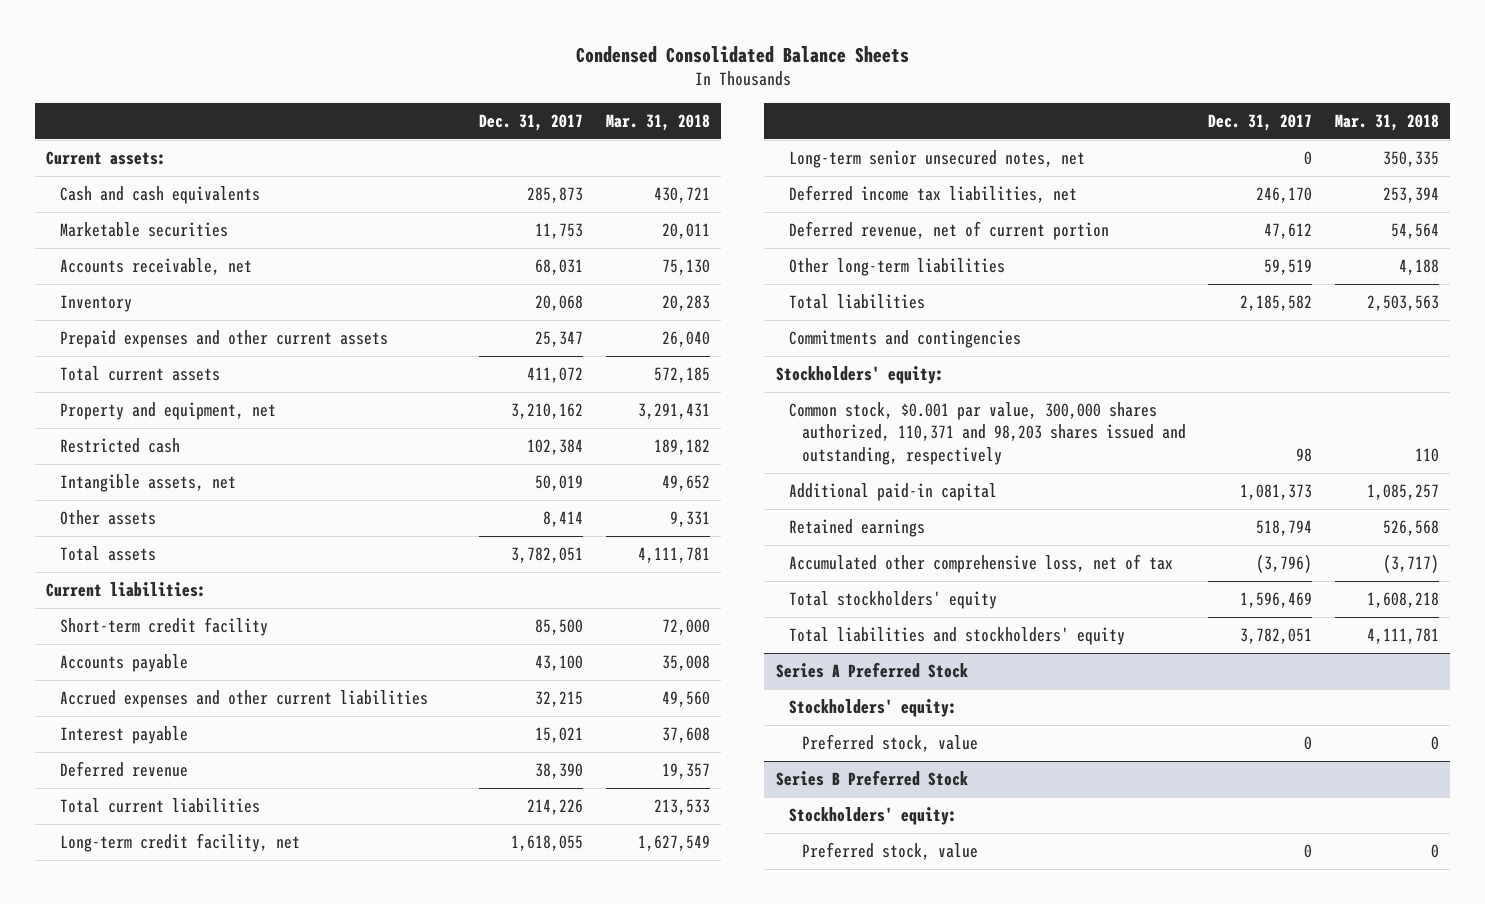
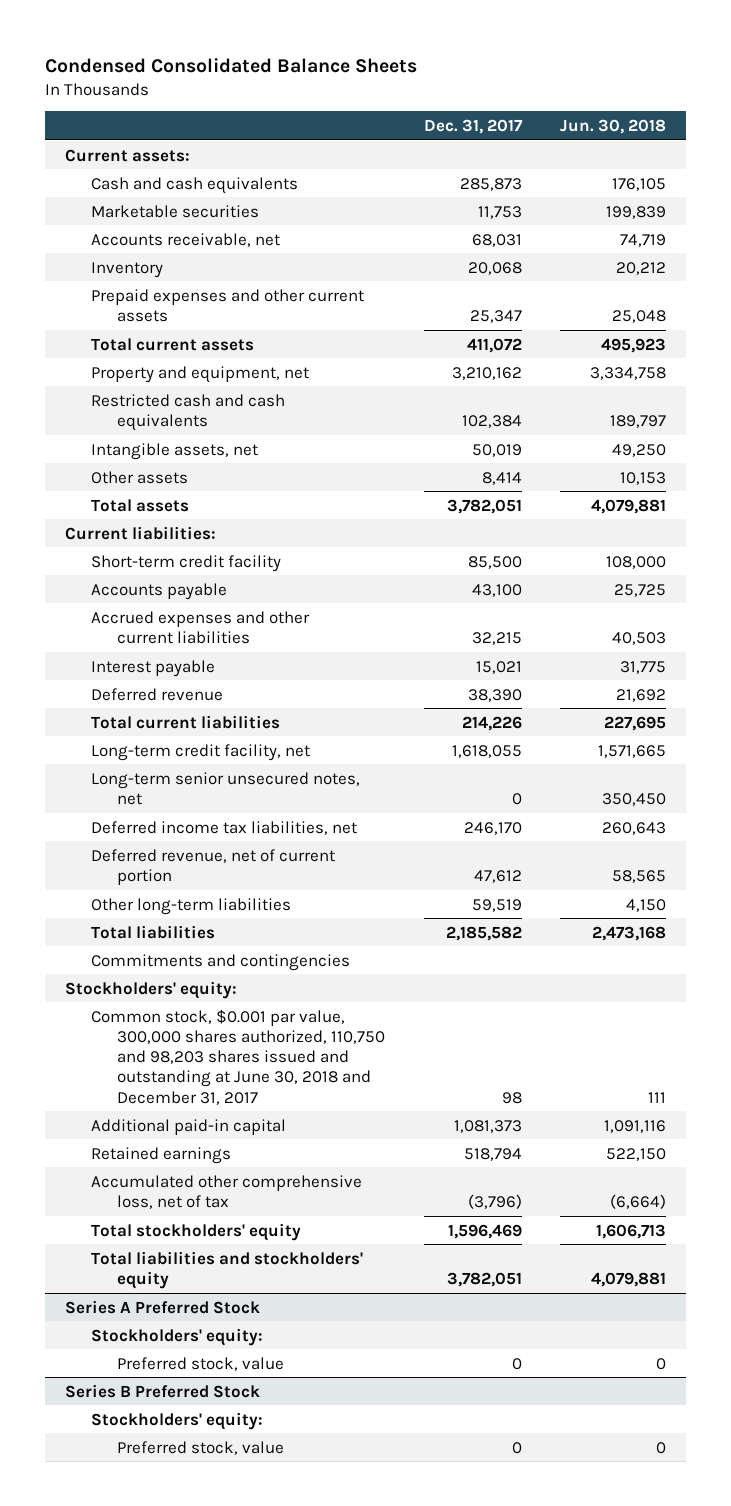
[605,113,710,131] Mar. 31, 2018 -> none
none -> [560,119,667,135] Jun. 30, 2018
[59,438,180,454] Restricted cash -> [90,393,285,431] Restricted cash and cash equivalents
[788,402,1186,465] Common stock, $0.001 par value, 300,000 shares authorized, 110,371 and 98,203 shares issued and outstanding, respectively -> [90,1008,385,1105] Common stock, $0.001 par value, 300,000 shares authorized, 110,750 and 98,203 shares issued and outstanding at June 30, 2018 and December 31, 2017

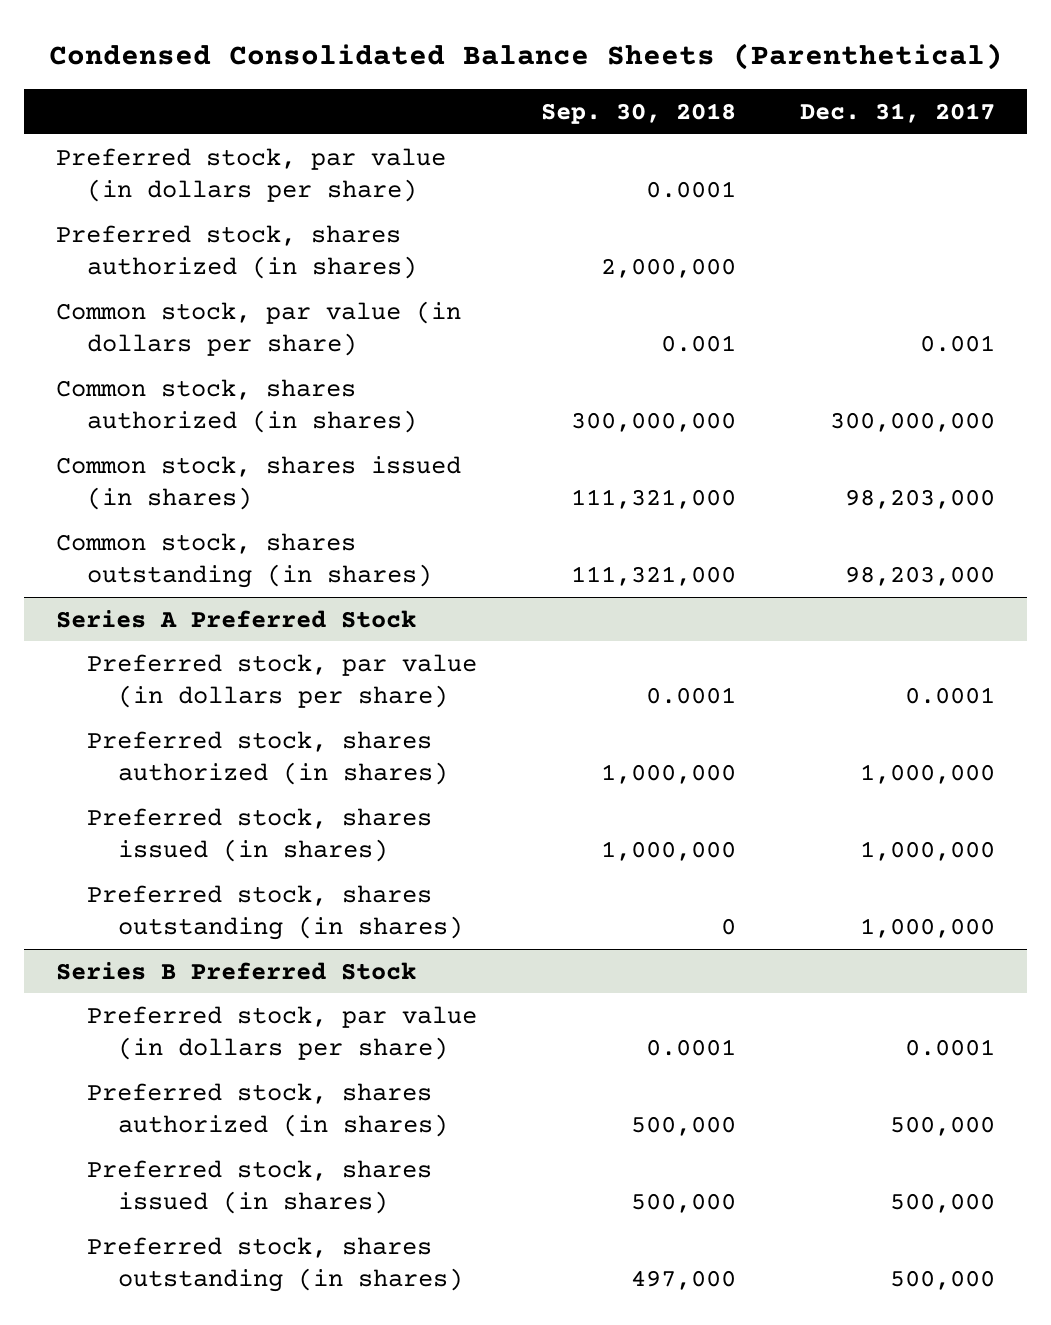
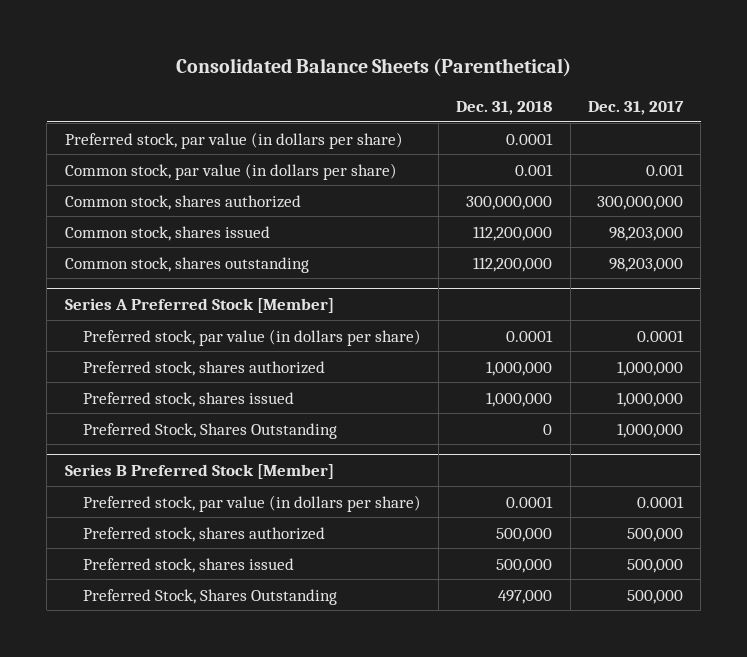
[48,42,1003,70] Condensed Consolidated Balance Sheets (Parenthetical) -> [175,58,571,78] Consolidated Balance Sheets (Parenthetical)
[540,102,736,124] Sep. 30, 2018 -> none
none -> [456,100,553,115] Dec. 31, 2018
[56,224,417,280] Preferred stock, shares authorized (in shares) -> none
[56,378,417,434] Common stock, shares authorized (in shares) -> [64,194,301,210] Common stock, shares authorized
[56,455,462,511] Common stock, shares issued (in shares) -> [64,225,270,241] Common stock, shares issued
[56,532,432,589] Common stock, shares outstanding (in shares) -> [64,256,309,273] Common stock, shares outstanding
[56,609,417,628] Series A Preferred Stock -> [64,297,334,313] Series A Preferred Stock [Member]
[86,730,448,786] Preferred stock, shares authorized (in shares) -> [82,360,325,376] Preferred stock, shares authorized
[86,807,432,863] Preferred stock, shares issued (in shares) -> [82,391,294,407] Preferred stock, shares issued
[86,884,463,941] Preferred stock, shares outstanding (in shares) -> [82,422,337,439] Preferred Stock, Shares Outstanding
[56,961,417,980] Series B Preferred Stock -> [64,463,334,479] Series B Preferred Stock [Member]
[86,1082,448,1138] Preferred stock, shares authorized (in shares) -> [82,526,325,542] Preferred stock, shares authorized
[86,1159,432,1215] Preferred stock, shares issued (in shares) -> [82,557,294,573] Preferred stock, shares issued
[86,1236,463,1293] Preferred stock, shares outstanding (in shares) -> [82,588,337,605] Preferred Stock, Shares Outstanding

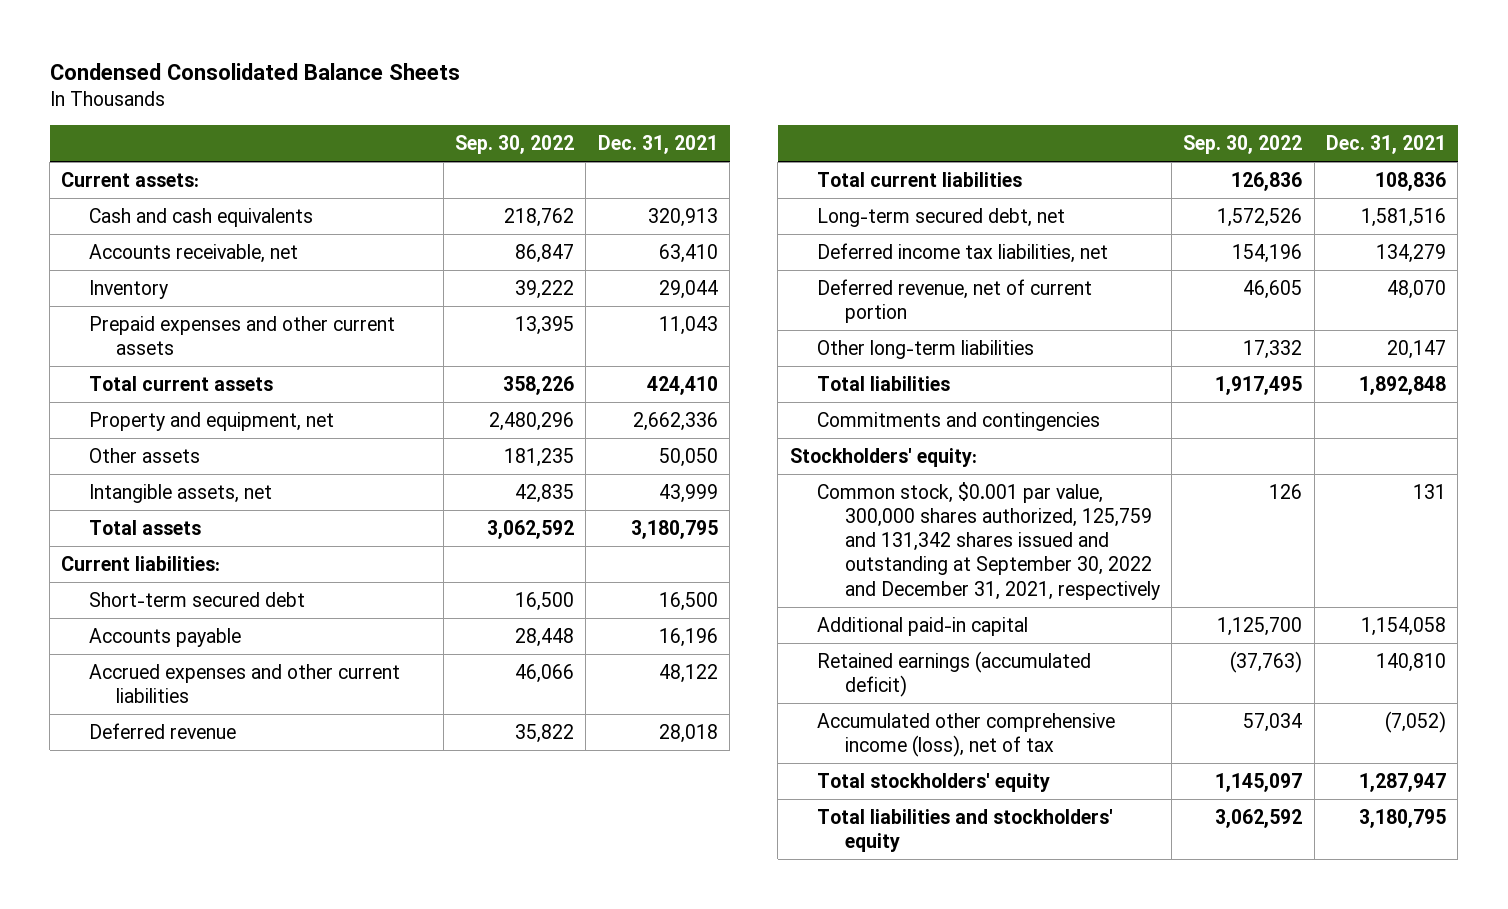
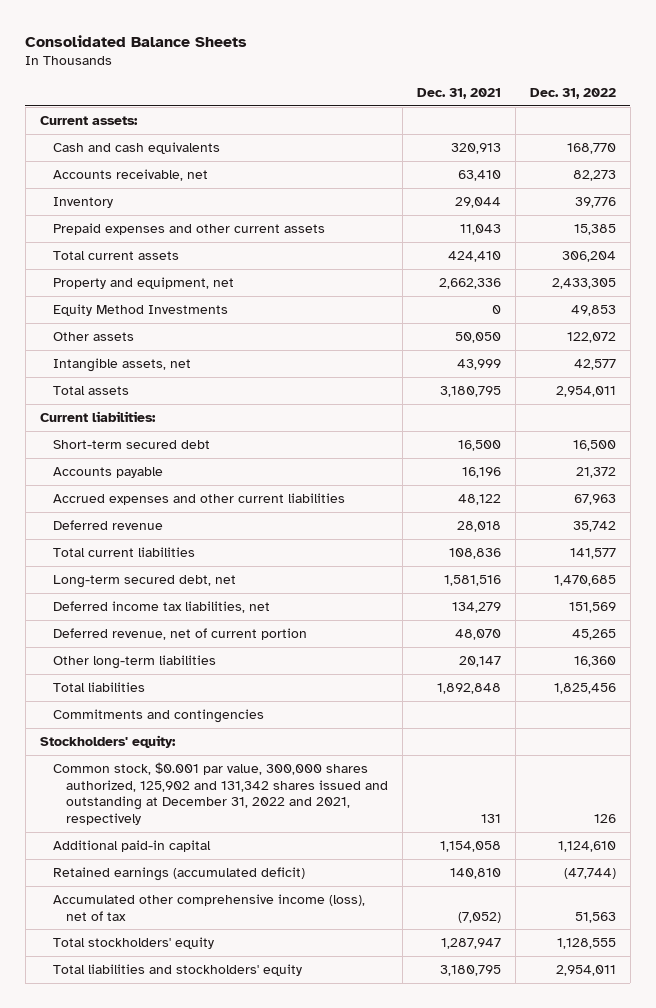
[49,62,460,80] Condensed Consolidated Balance Sheets -> [25,34,248,47] Consolidated Balance Sheets
[455,135,575,155] Sep. 30, 2022 -> none
none -> [529,88,616,100] Dec. 31, 2022
none -> [52,304,228,317] Equity Method Investments
[817,482,1160,600] Common stock, $0.001 par value, 300,000 shares authorized, 125,759 and 131,342 shares issued and outstanding at September 30, 2022 and December 31, 2021, respectively -> [52,762,389,825] Common stock, $0.001 par value, 300,000 shares authorized, 125,902 and 131,342 shares issued and outstanding at December 31, 2022 and 2021, respectively

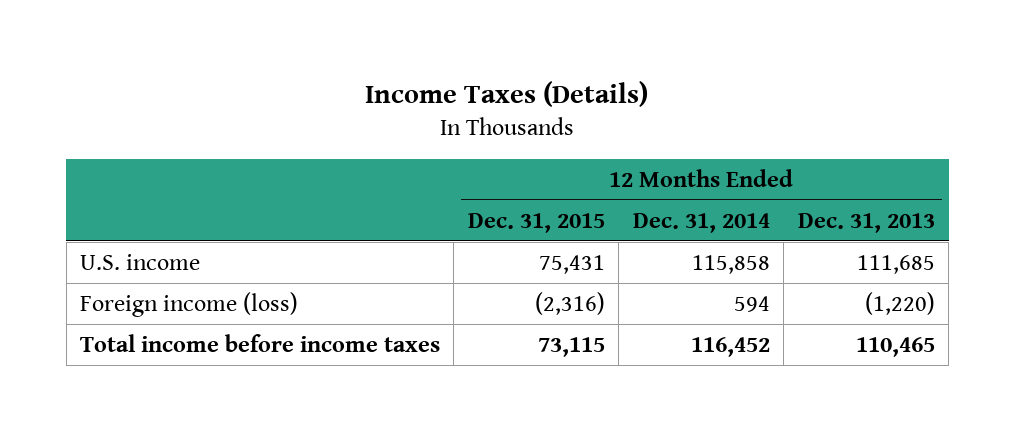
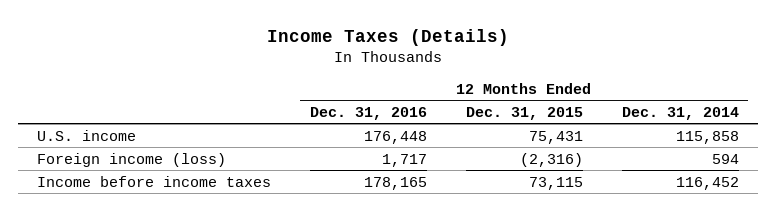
[797,212,935,233] Dec. 31, 2013 -> none
none -> [310,106,428,120] Dec. 31, 2016
[80,333,441,352] Total income before income taxes -> [37,175,272,187] Income before income taxes

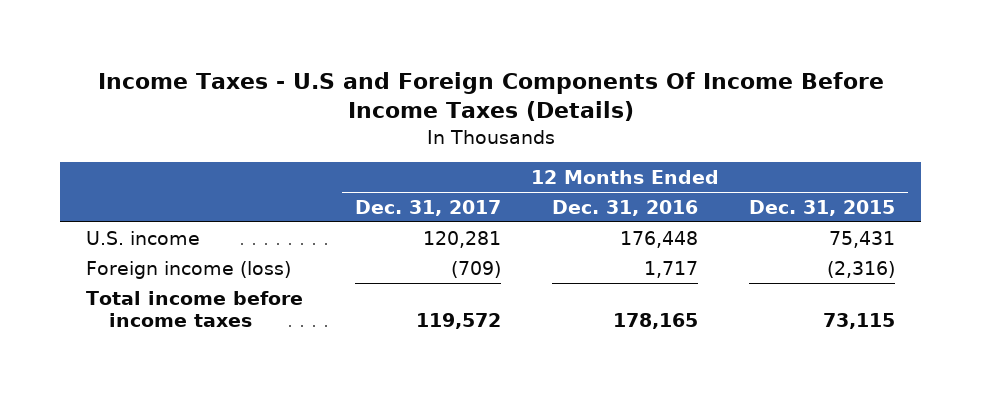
[267,28,510,46] Income Taxes (Details) -> [97,72,884,122] Income Taxes - U.S and Foreign Components Of Income Before Income Taxes (Details)
[621,106,739,120] Dec. 31, 2014 -> none
none -> [354,199,501,216] Dec. 31, 2017
[37,175,272,187] Income before income taxes -> [86,290,304,328] Total income before income taxes

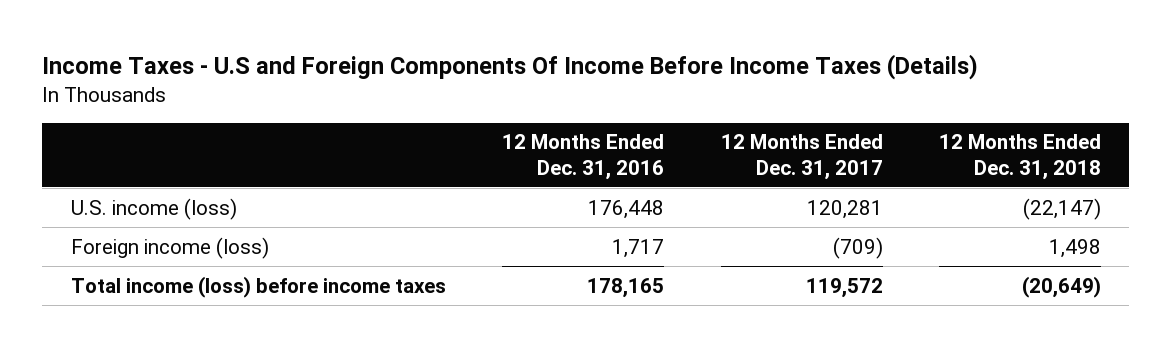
[749,199,896,216] Dec. 31, 2015 -> none
none -> [939,134,1102,180] 12 Months Ended Dec. 31, 2018
[86,230,201,245] U.S. income -> [70,197,237,220] U.S. income (loss)
[86,290,304,328] Total income before income taxes -> [70,275,446,298] Total income (loss) before income taxes

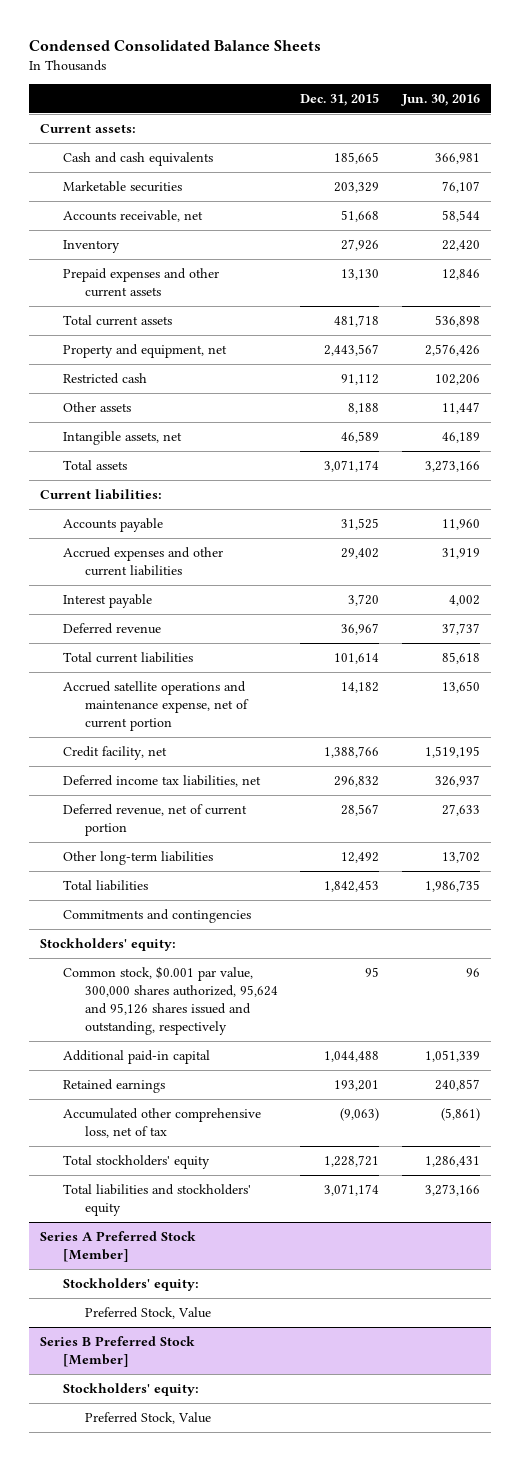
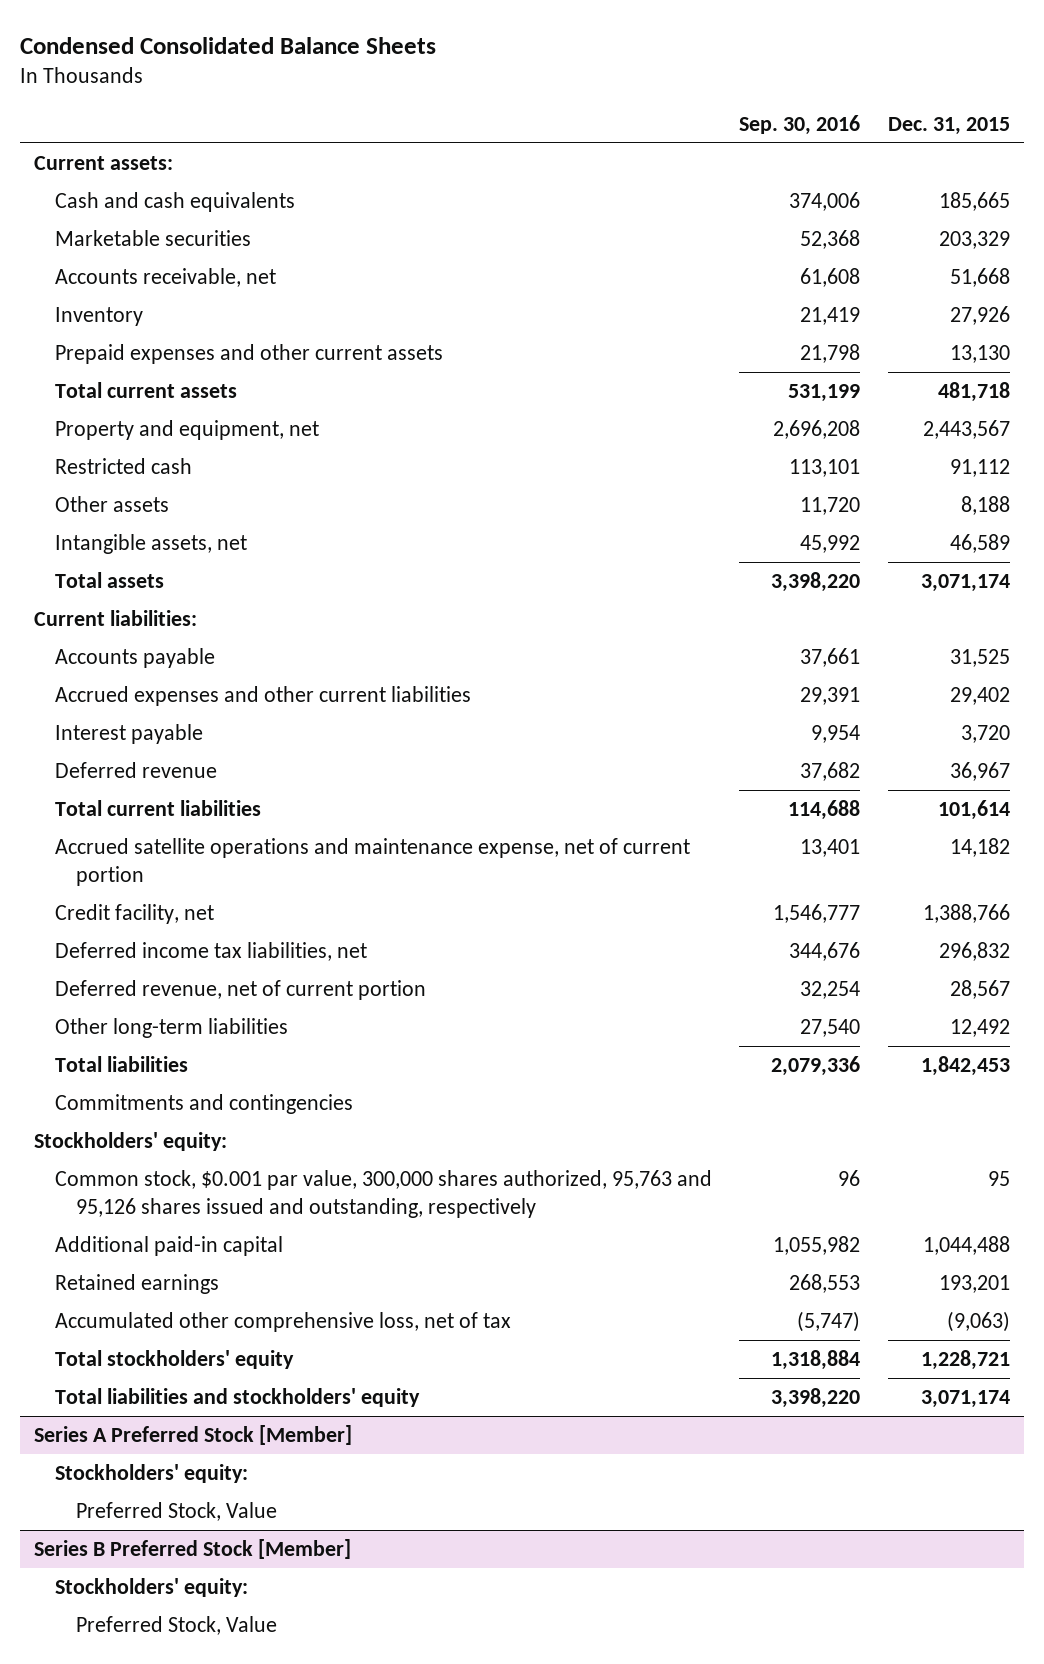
[400,93,480,106] Jun. 30, 2016 -> none
none -> [739,115,861,136] Sep. 30, 2016
[62,965,279,1036] Common stock, $0.001 par value, 300,000 shares authorized, 95,624 and 95,126 shares issued and outstanding, respectively -> [54,1169,712,1219] Common stock, $0.001 par value, 300,000 shares authorized, 95,763 and 95,126 shares issued and outstanding, respectively

